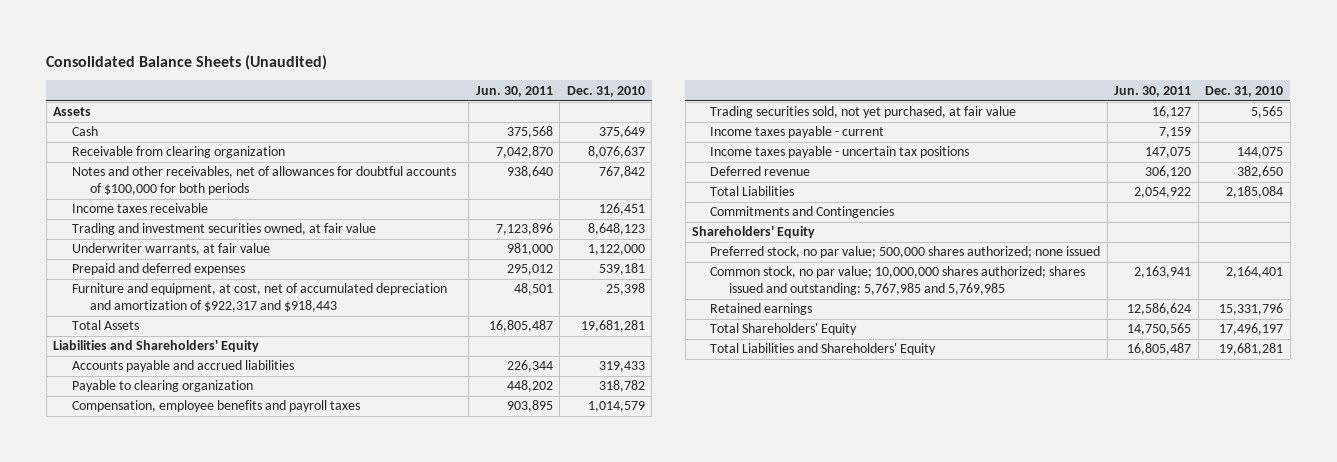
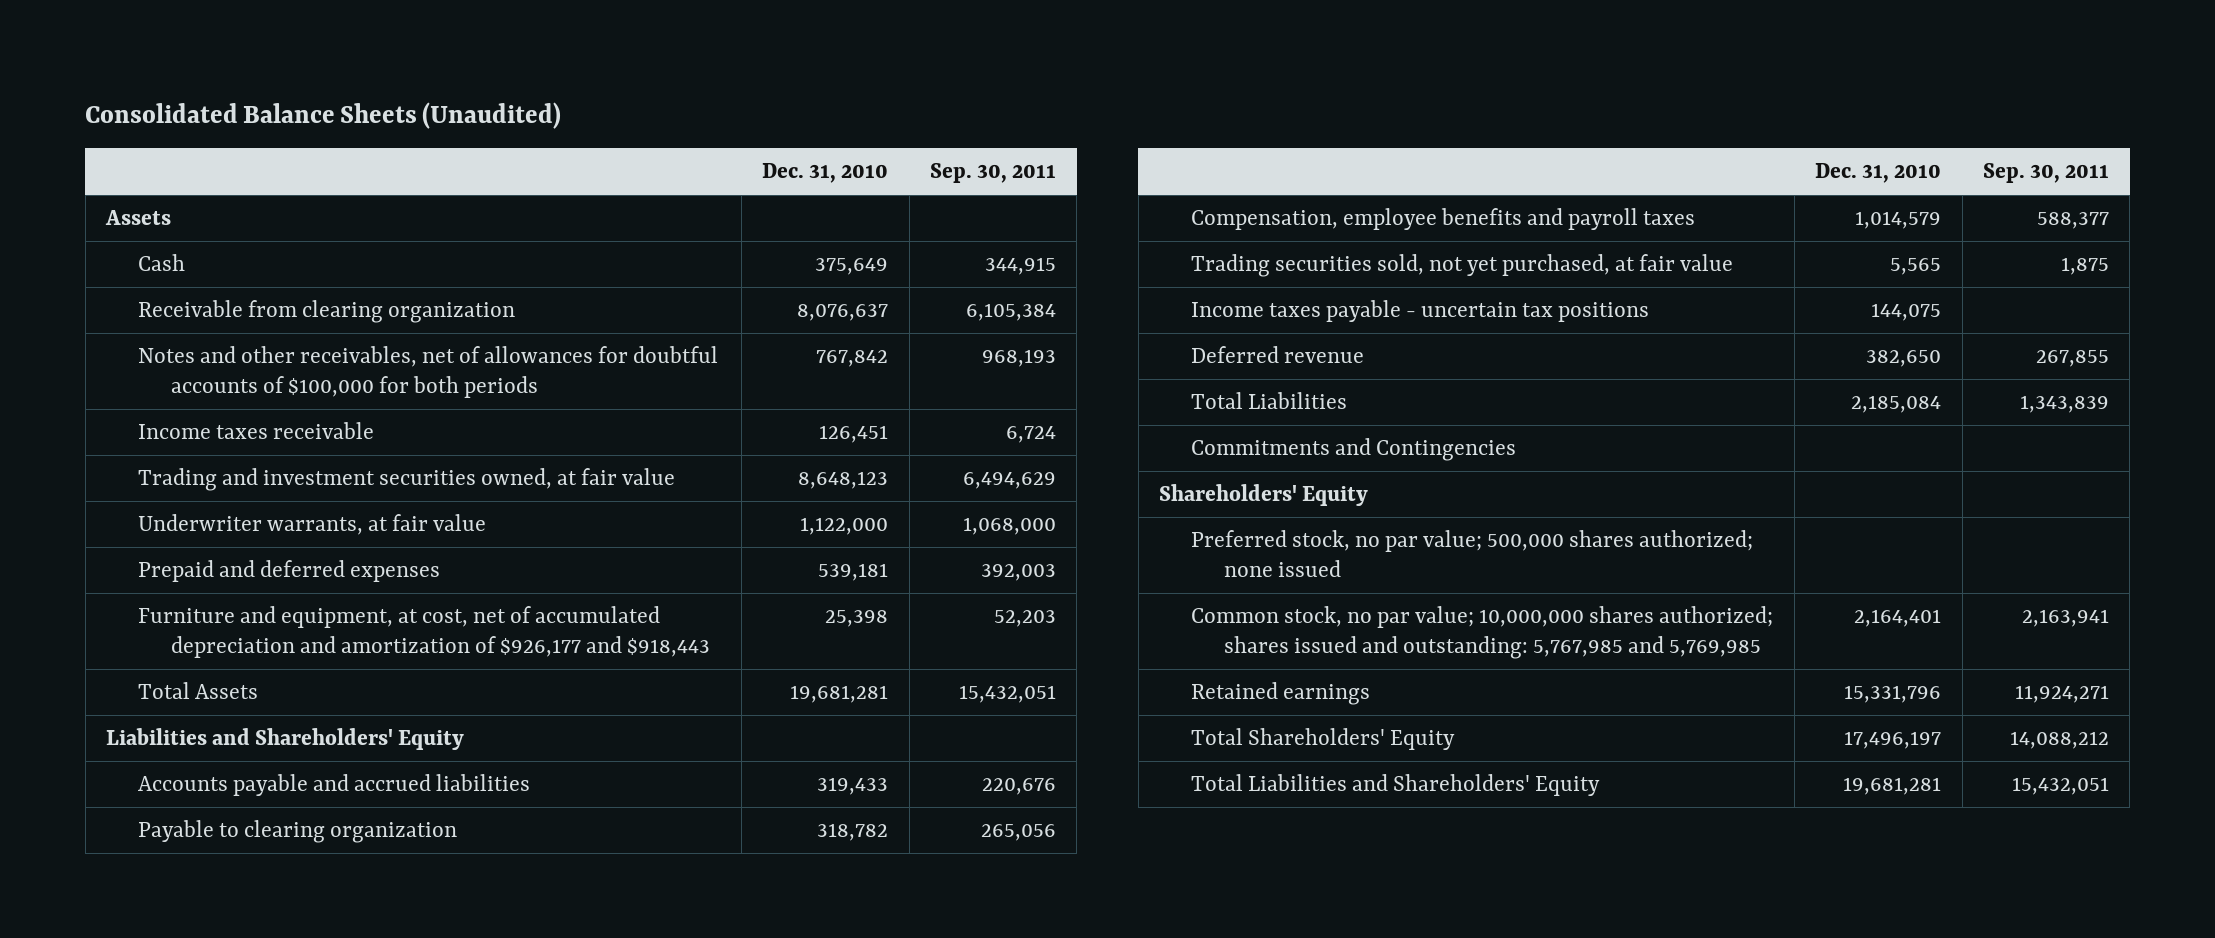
[475,85,553,97] Jun. 30, 2011 -> none
none -> [929,163,1056,184] Sep. 30, 2011
[71,283,447,313] Furniture and equipment, at cost, net of accumulated depreciation and amortization of $922,317 and $918,443 -> [138,606,710,658] Furniture and equipment, at cost, net of accumulated depreciation and amortization of $926,177 and $918,443
[710,126,885,139] Income taxes payable - current -> none

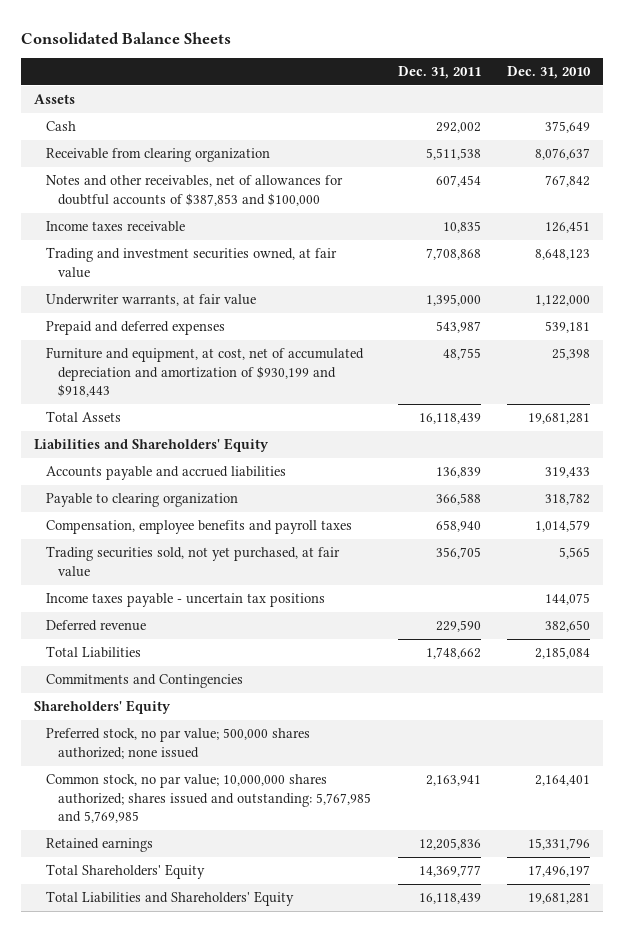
[85,102,562,130] Consolidated Balance Sheets (Unaudited) -> [21,31,232,44] Consolidated Balance Sheets
[929,163,1056,184] Sep. 30, 2011 -> none
none -> [397,66,481,80] Dec. 31, 2011
[138,346,719,398] Notes and other receivables, net of allowances for doubtful accounts of $100,000 for both periods -> [46,175,344,206] Notes and other receivables, net of allowances for doubtful accounts of $387,853 and $100,000
[138,606,710,658] Furniture and equipment, at cost, net of accumulated depreciation and amortization of $926,177 and $918,443 -> [46,347,365,398] Furniture and equipment, at cost, net of accumulated depreciation and amortization of $930,199 and $918,443

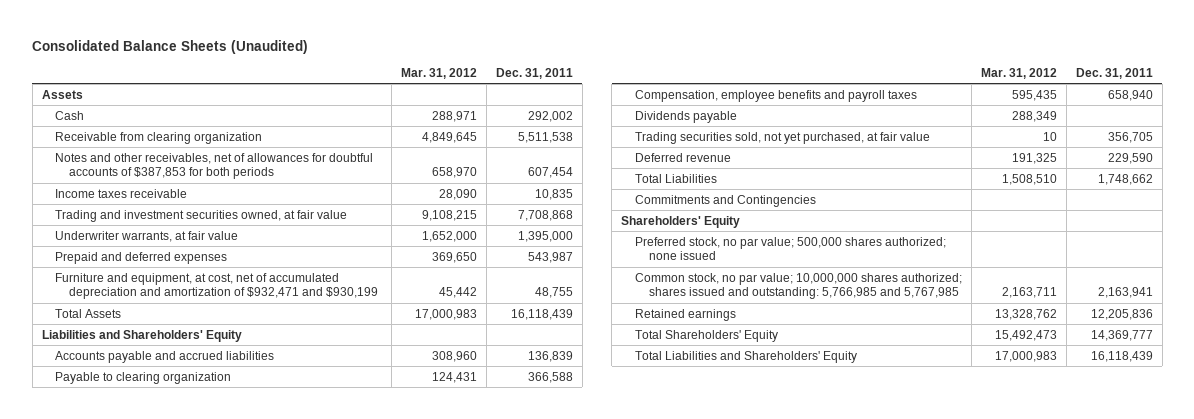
[21,31,232,44] Consolidated Balance Sheets -> [32,39,309,54] Consolidated Balance Sheets (Unaudited)
[506,66,591,80] Dec. 31, 2010 -> none
none -> [401,67,478,79] Mar. 31, 2012
[46,175,344,206] Notes and other receivables, net of allowances for doubtful accounts of $387,853 and $100,000 -> [55,152,374,180] Notes and other receivables, net of allowances for doubtful accounts of $387,853 for both periods
[46,347,365,398] Furniture and equipment, at cost, net of accumulated depreciation and amortization of $930,199 and $918,443 -> [55,272,379,300] Furniture and equipment, at cost, net of accumulated depreciation and amortization of $932,471 and $930,199
none -> [635,110,738,123] Dividends payable
[46,593,326,608] Income taxes payable - uncertain tax positions -> none
[46,774,372,824] Common stock, no par value; 10,000,000 shares authorized; shares issued and outstanding: 5,767,985 and 5,769,985 -> [635,272,963,300] Common stock, no par value; 10,000,000 shares authorized; shares issued and outstanding: 5,766,985 and 5,767,985

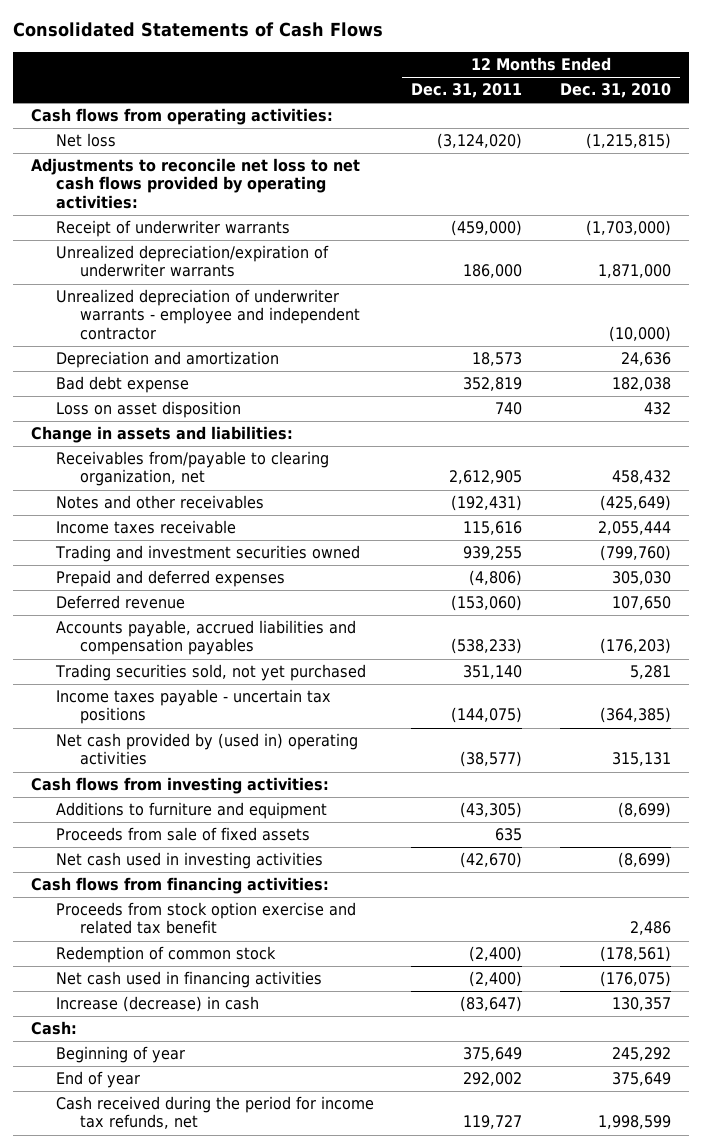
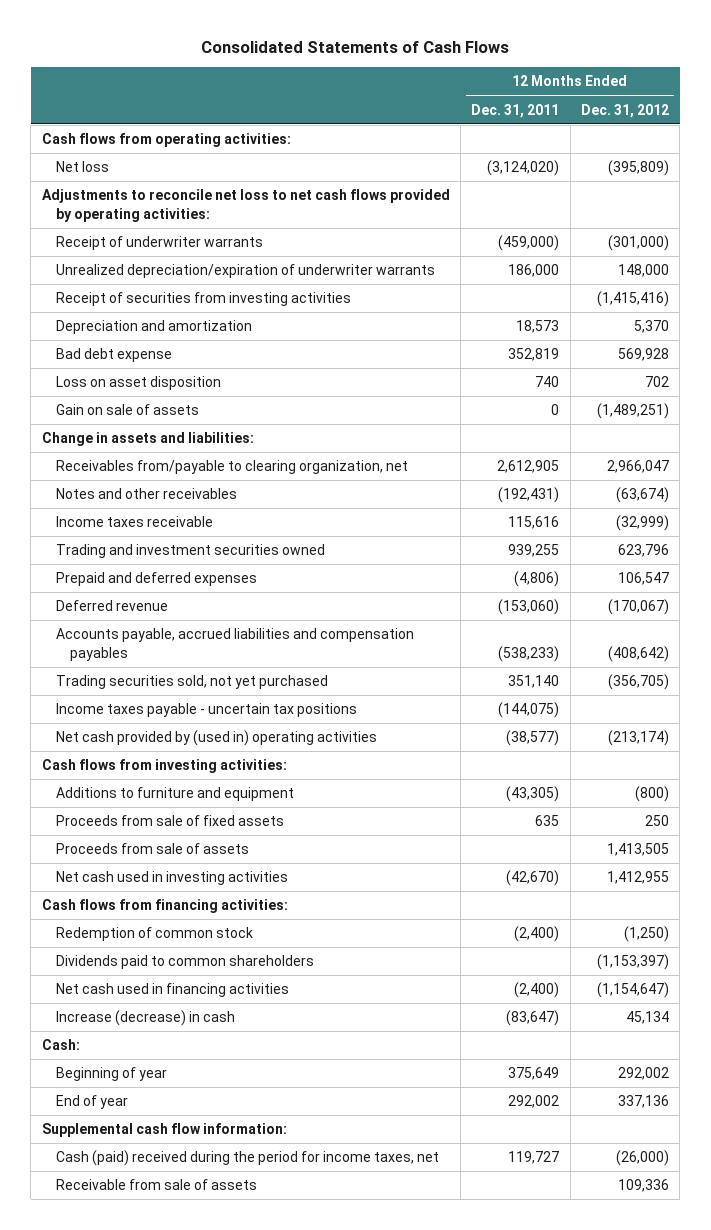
[559,83,671,99] Dec. 31, 2010 -> none
none -> [580,103,669,118] Dec. 31, 2012
[55,289,361,340] Unrealized depreciation of underwriter warrants - employee and independent contractor -> none
none -> [55,292,351,307] Receipt of securities from investing activities
none -> [55,404,199,416] Gain on sale of assets
none -> [55,843,249,855] Proceeds from sale of assets
[55,902,356,935] Proceeds from stock option exercise and related tax benefit -> none
none -> [55,955,314,970] Dividends paid to common shareholders
none -> [41,1123,287,1138] Supplemental cash flow information:
[55,1096,374,1130] Cash received during the period for income tax refunds, net -> [55,1150,439,1167] Cash (paid) received during the period for income taxes, net
none -> [55,1179,257,1191] Receivable from sale of assets

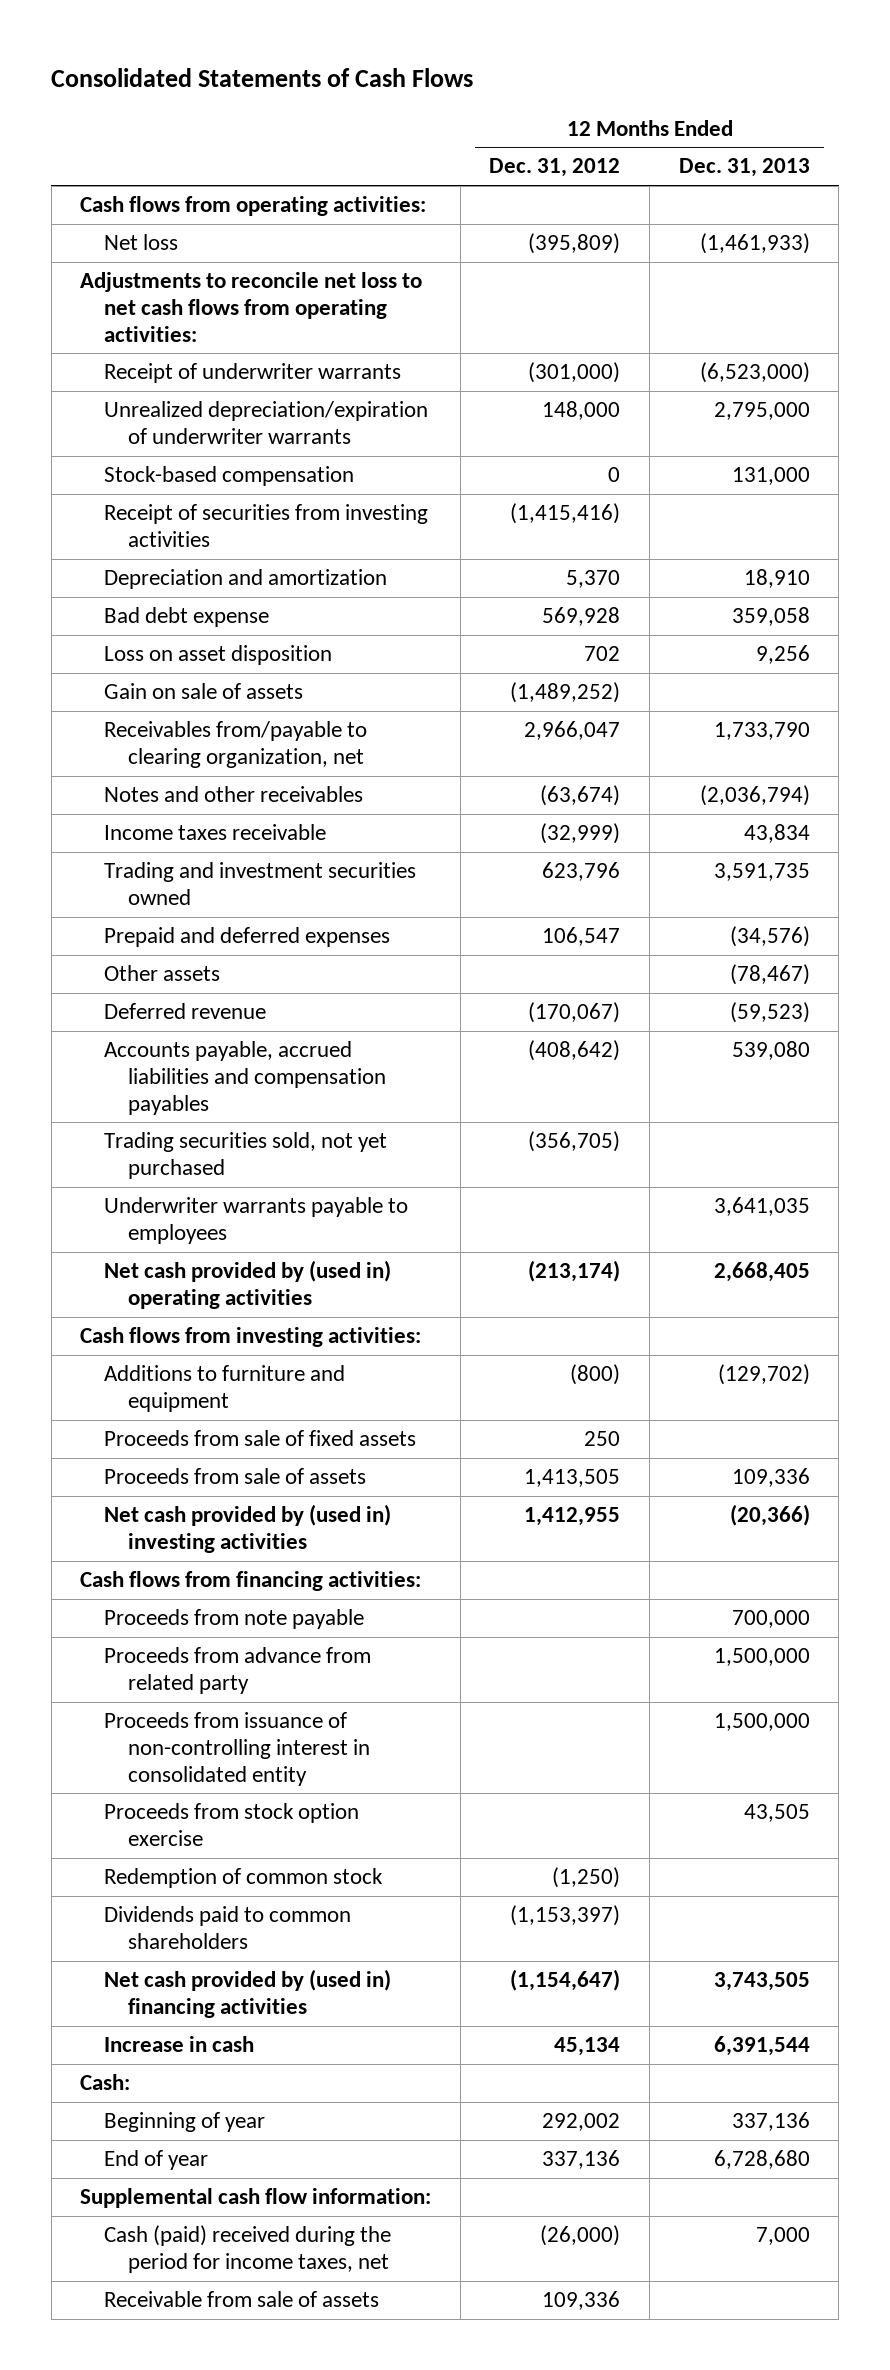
[471,103,560,118] Dec. 31, 2011 -> none
none -> [678,158,810,178] Dec. 31, 2013
[41,189,450,222] Adjustments to reconcile net loss to net cash flows provided by operating activities: -> [80,272,423,342] Adjustments to reconcile net loss to net cash flows from operating activities:
none -> [104,466,355,487] Stock-based compensation
[41,432,254,447] Change in assets and liabilities: -> none
[596,403,669,420] (1,489,251) -> [510,682,621,704] (1,489,252)
none -> [104,965,221,982] Other assets
[55,703,357,718] Income taxes payable - uncertain tax positions -> none
none -> [104,1197,409,1244] Underwriter warrants payable to employees
[55,871,288,886] Net cash used in investing activities -> [104,1504,392,1553] Net cash provided by (used in) investing activities
none -> [104,1609,365,1630] Proceeds from note payable
none -> [104,1647,372,1694] Proceeds from advance from related party
none -> [104,1712,371,1786] Proceeds from issuance of non-controlling interest in consolidated entity
none -> [104,1803,360,1846] Proceeds from stock option exercise
[55,983,289,998] Net cash used in financing activities -> [104,1969,392,2018] Net cash provided by (used in) financing activities
[55,1010,235,1027] Increase (decrease) in cash -> [104,2036,255,2053] Increase in cash

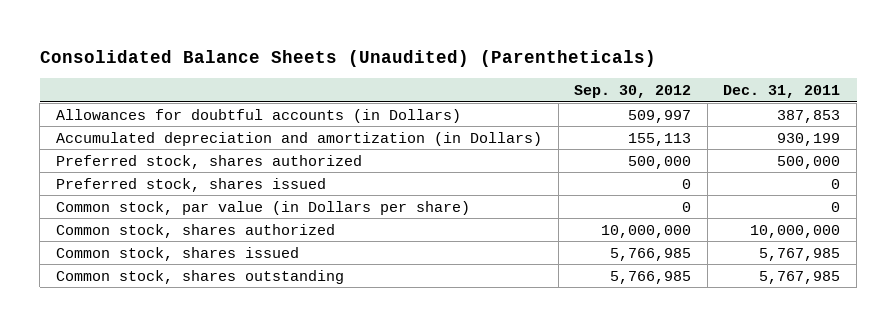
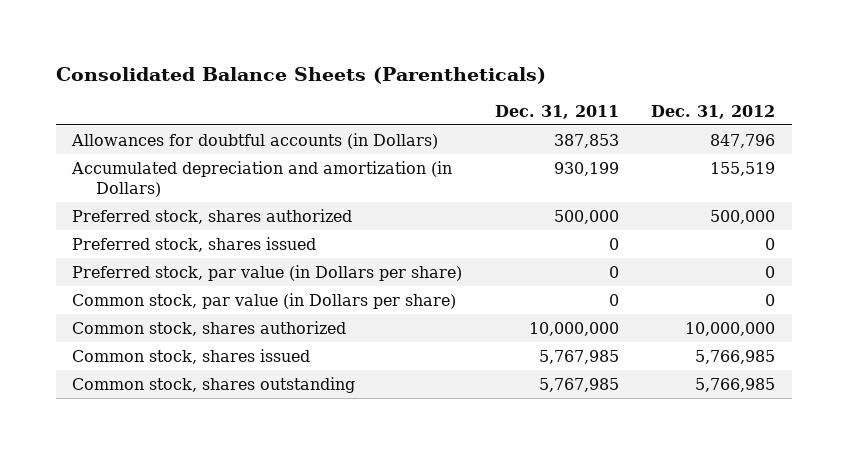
[39,50,656,68] Consolidated Balance Sheets (Unaudited) (Parentheticals) -> [55,66,546,84] Consolidated Balance Sheets (Parentheticals)
[574,85,692,99] Sep. 30, 2012 -> none
none -> [651,104,776,119] Dec. 31, 2012
none -> [71,264,462,281] Preferred stock, par value (in Dollars per share)

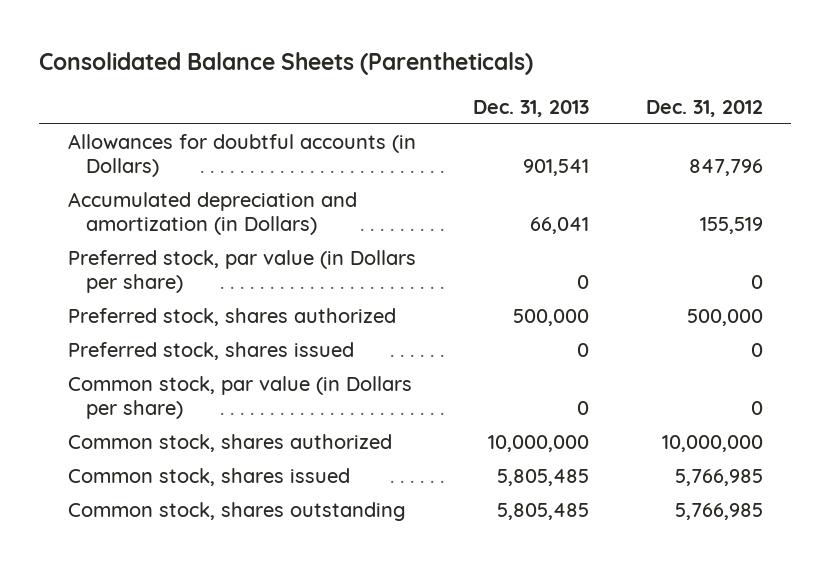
[494,104,619,119] Dec. 31, 2011 -> none
none -> [472,99,589,117] Dec. 31, 2013
[71,264,462,281] Preferred stock, par value (in Dollars per share) -> [67,250,416,293] Preferred stock, par value (in Dollars per share)

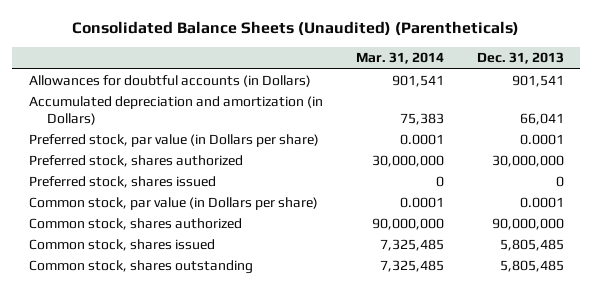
[39,51,534,75] Consolidated Balance Sheets (Parentheticals) -> [72,21,520,37] Consolidated Balance Sheets (Unaudited) (Parentheticals)
[645,99,763,117] Dec. 31, 2012 -> none
none -> [355,52,444,65] Mar. 31, 2014
[576,274,589,289] 0 -> [519,134,564,146] 0.0001
[512,309,589,327] 500,000 -> [491,155,564,168] 30,000,000
[576,400,589,415] 0 -> [519,197,564,209] 0.0001
[487,435,589,453] 10,000,000 -> [491,218,564,231] 90,000,000

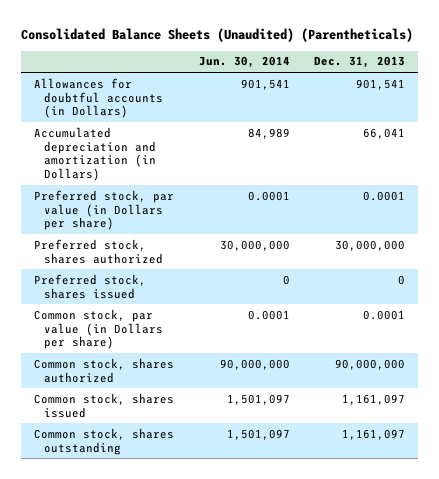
[355,52,444,65] Mar. 31, 2014 -> none
none -> [198,56,290,69] Jun. 30, 2014
[499,239,564,252] 5,805,485 -> [342,393,406,405] 1,161,097
[499,260,564,273] 5,805,485 -> [342,428,406,440] 1,161,097

